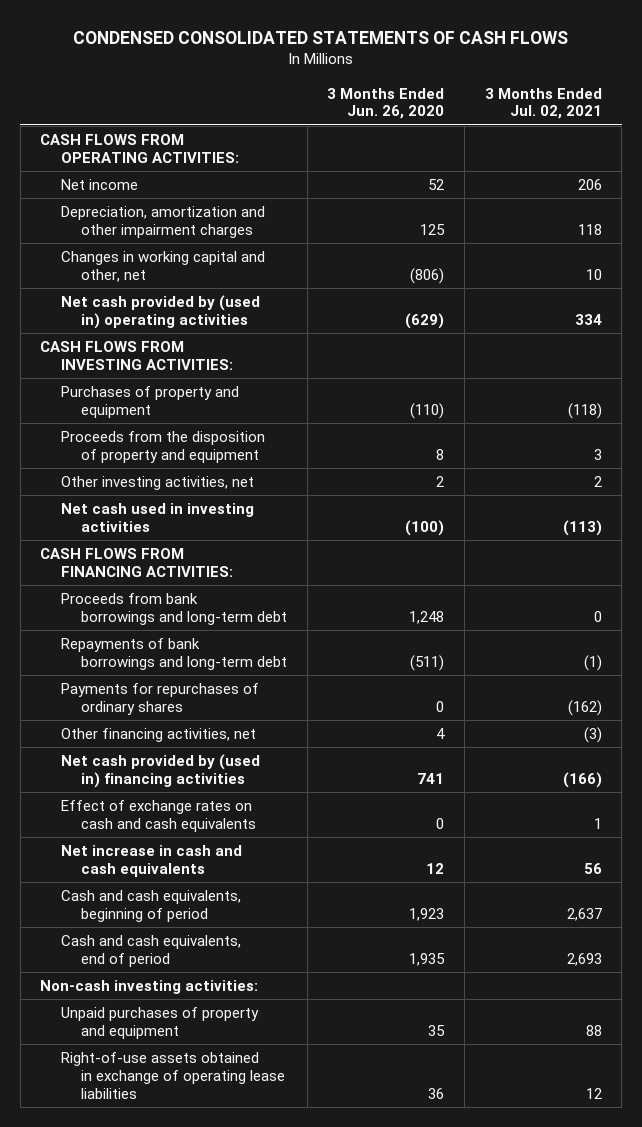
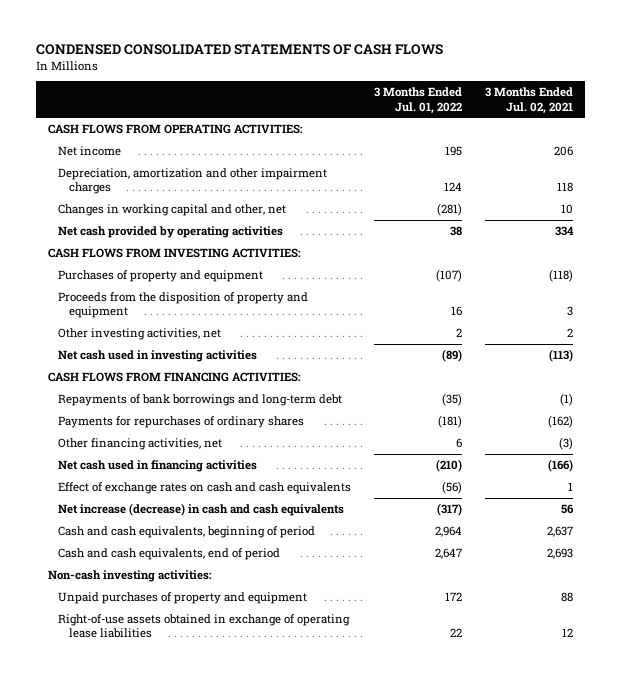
[327,87,445,120] 3 Months Ended Jun. 26, 2020 -> none
none -> [374,87,463,114] 3 Months Ended Jul. 01, 2022
[60,295,260,329] Net cash provided by (used in) operating activities -> [58,226,284,239] Net cash provided by operating activities
[60,593,288,625] Proceeds from bank borrowings and long-term debt -> none
[60,754,260,788] Net cash provided by (used in) financing activities -> [58,460,258,473] Net cash used in financing activities
[60,845,242,877] Net increase in cash and cash equivalents -> [58,503,345,517] Net increase (decrease) in cash and cash equivalents

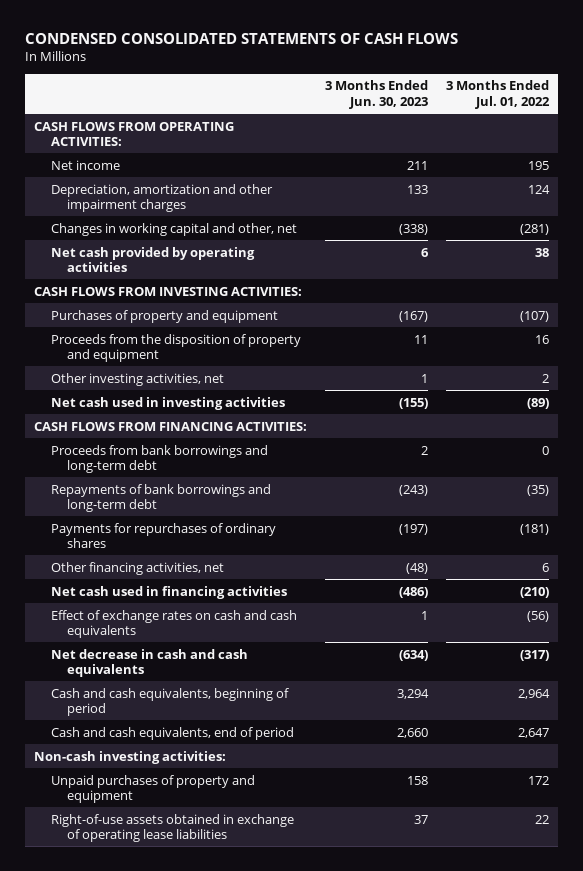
[485,87,574,114] 3 Months Ended Jul. 02, 2021 -> none
none -> [325,80,429,109] 3 Months Ended Jun. 30, 2023
none -> [50,444,268,473] Proceeds from bank borrowings and long-term debt
[58,503,345,517] Net increase (decrease) in cash and cash equivalents -> [50,648,248,677] Net decrease in cash and cash equivalents

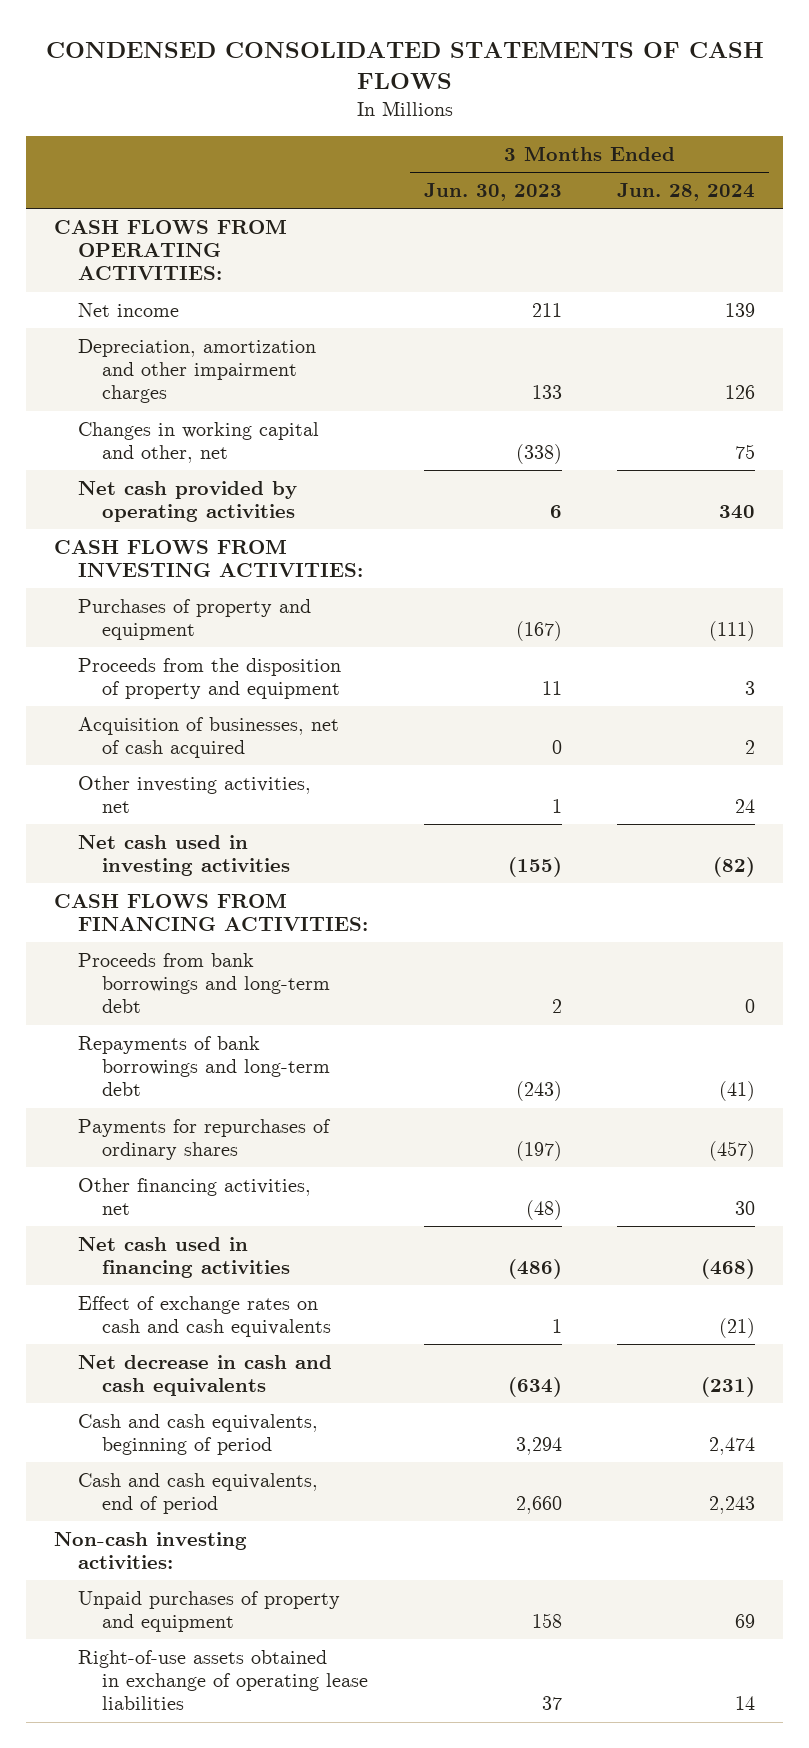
[446,80,551,109] 3 Months Ended Jul. 01, 2022 -> none
none -> [617,183,756,202] Jun. 28, 2024
none -> [78,717,340,759] Acquisition of businesses, net of cash acquired

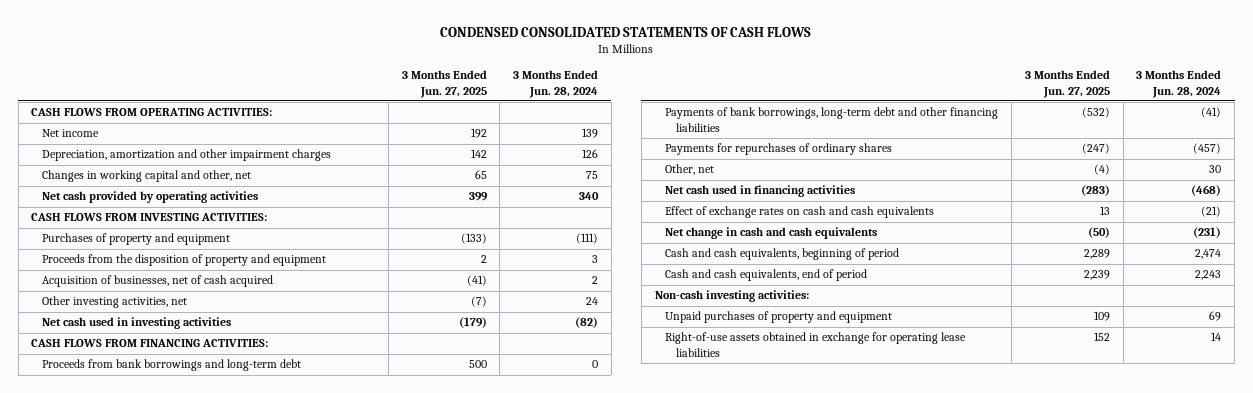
[423,183,562,202] Jun. 30, 2023 -> none
none -> [401,70,487,98] 3 Months Ended Jun. 27, 2025
[78,1036,331,1097] Repayments of bank borrowings and long-term debt -> [665,107,999,132] Payments of bank borrowings, long-term debt and other financing liabilities
[78,1178,312,1216] Other financing activities, net -> [665,164,715,176] Other, net
[78,1355,333,1397] Net decrease in cash and cash equivalents -> [665,227,878,240] Net change in cash and cash equivalents
[78,1650,369,1711] Right-of-use assets obtained in exchange of operating lease liabilities -> [665,332,967,357] Right-of-use assets obtained in exchange for operating lease liabilities

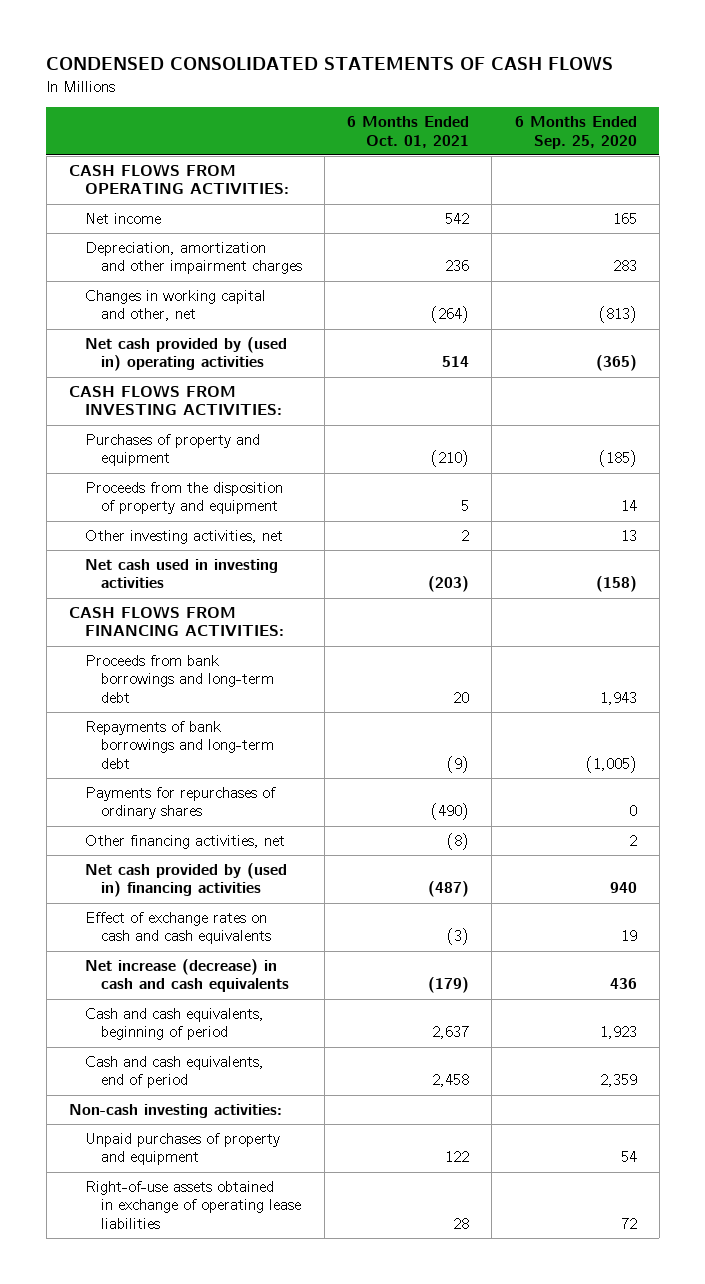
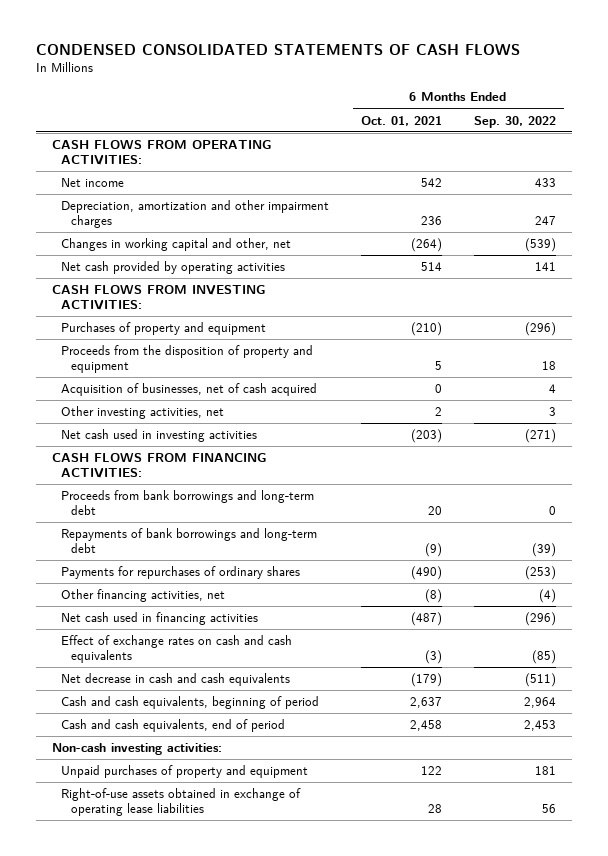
[514,116,637,149] 6 Months Ended Sep. 25, 2020 -> none
none -> [473,115,556,128] Sep. 30, 2022
[84,336,287,372] Net cash provided by (used in) operating activities -> [61,261,286,275] Net cash provided by operating activities
none -> [61,383,318,397] Acquisition of businesses, net of cash acquired
[84,862,287,898] Net cash provided by (used in) financing activities -> [61,612,259,626] Net cash used in financing activities
[84,958,290,993] Net increase (decrease) in cash and cash equivalents -> [61,673,291,687] Net decrease in cash and cash equivalents

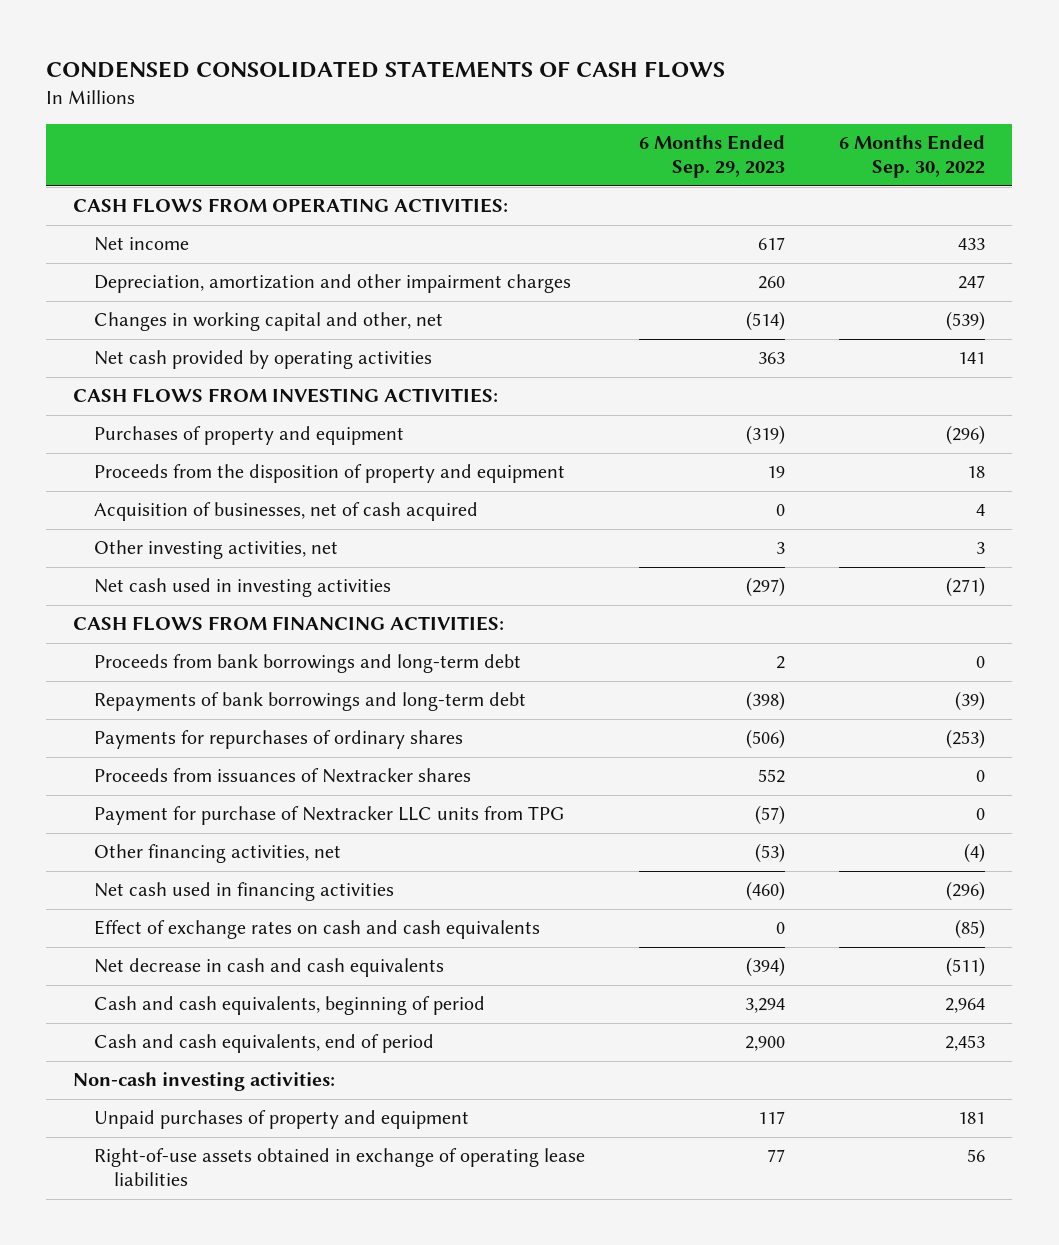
[361,115,443,126] Oct. 01, 2021 -> none
none -> [638,135,785,178] 6 Months Ended Sep. 29, 2023
none -> [93,768,471,784] Proceeds from issuances of Nextracker shares
none -> [93,806,564,826] Payment for purchase of Nextracker LLC units from TPG

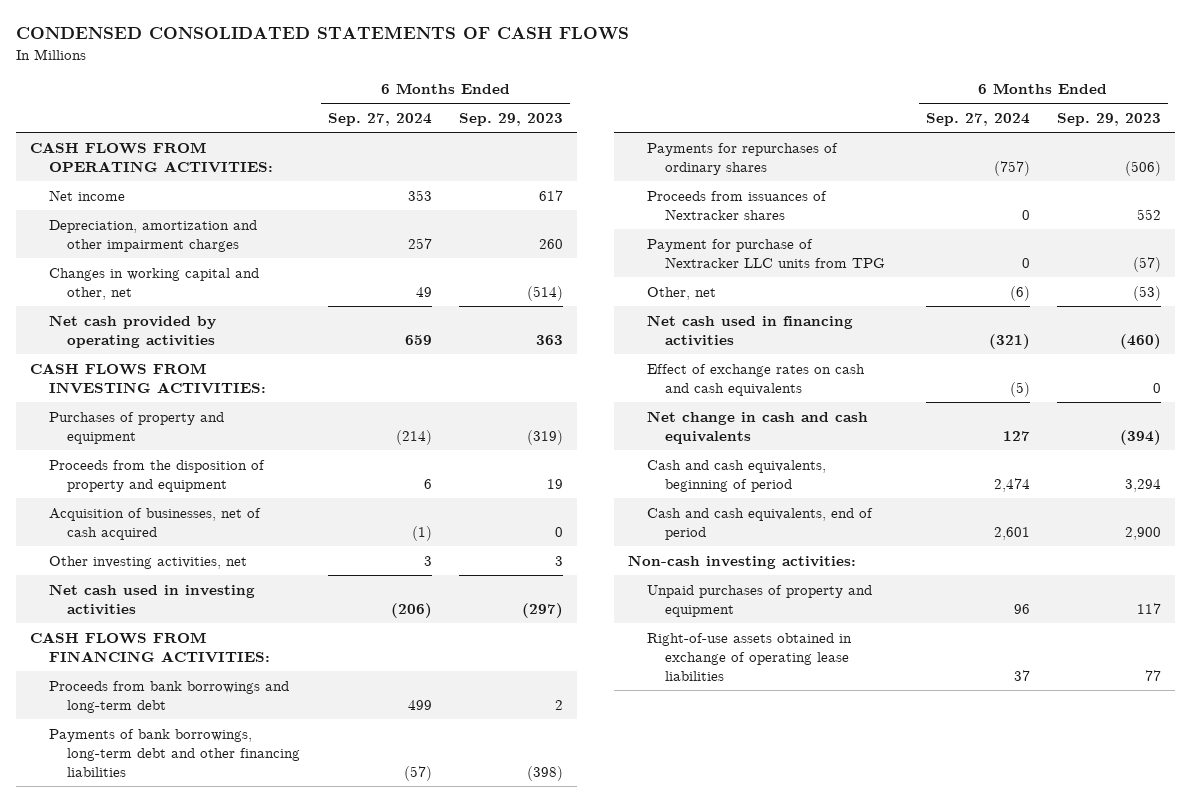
[839,135,986,178] 6 Months Ended Sep. 30, 2022 -> none
none -> [327,112,432,126] Sep. 27, 2024
[93,692,526,712] Repayments of bank borrowings and long-term debt -> [48,728,301,777] Payments of bank borrowings, long-term debt and other financing liabilities
[93,844,341,864] Other financing activities, net -> [646,286,716,300] Other, net
[93,958,444,978] Net decrease in cash and cash equivalents -> [646,410,868,444] Net change in cash and cash equivalents

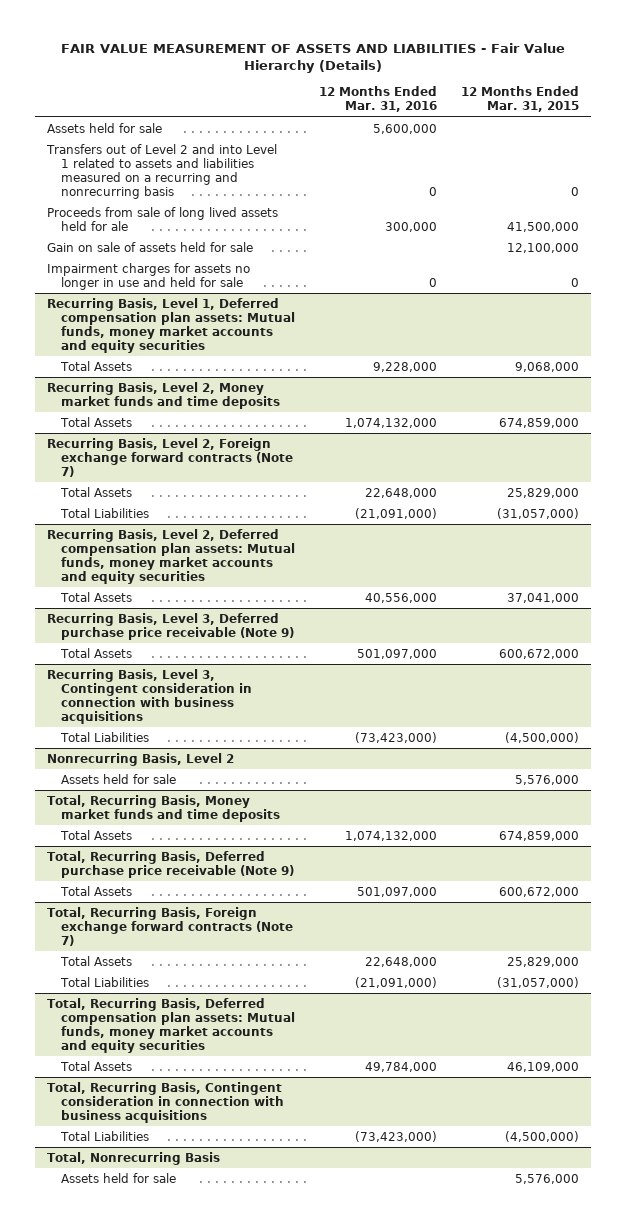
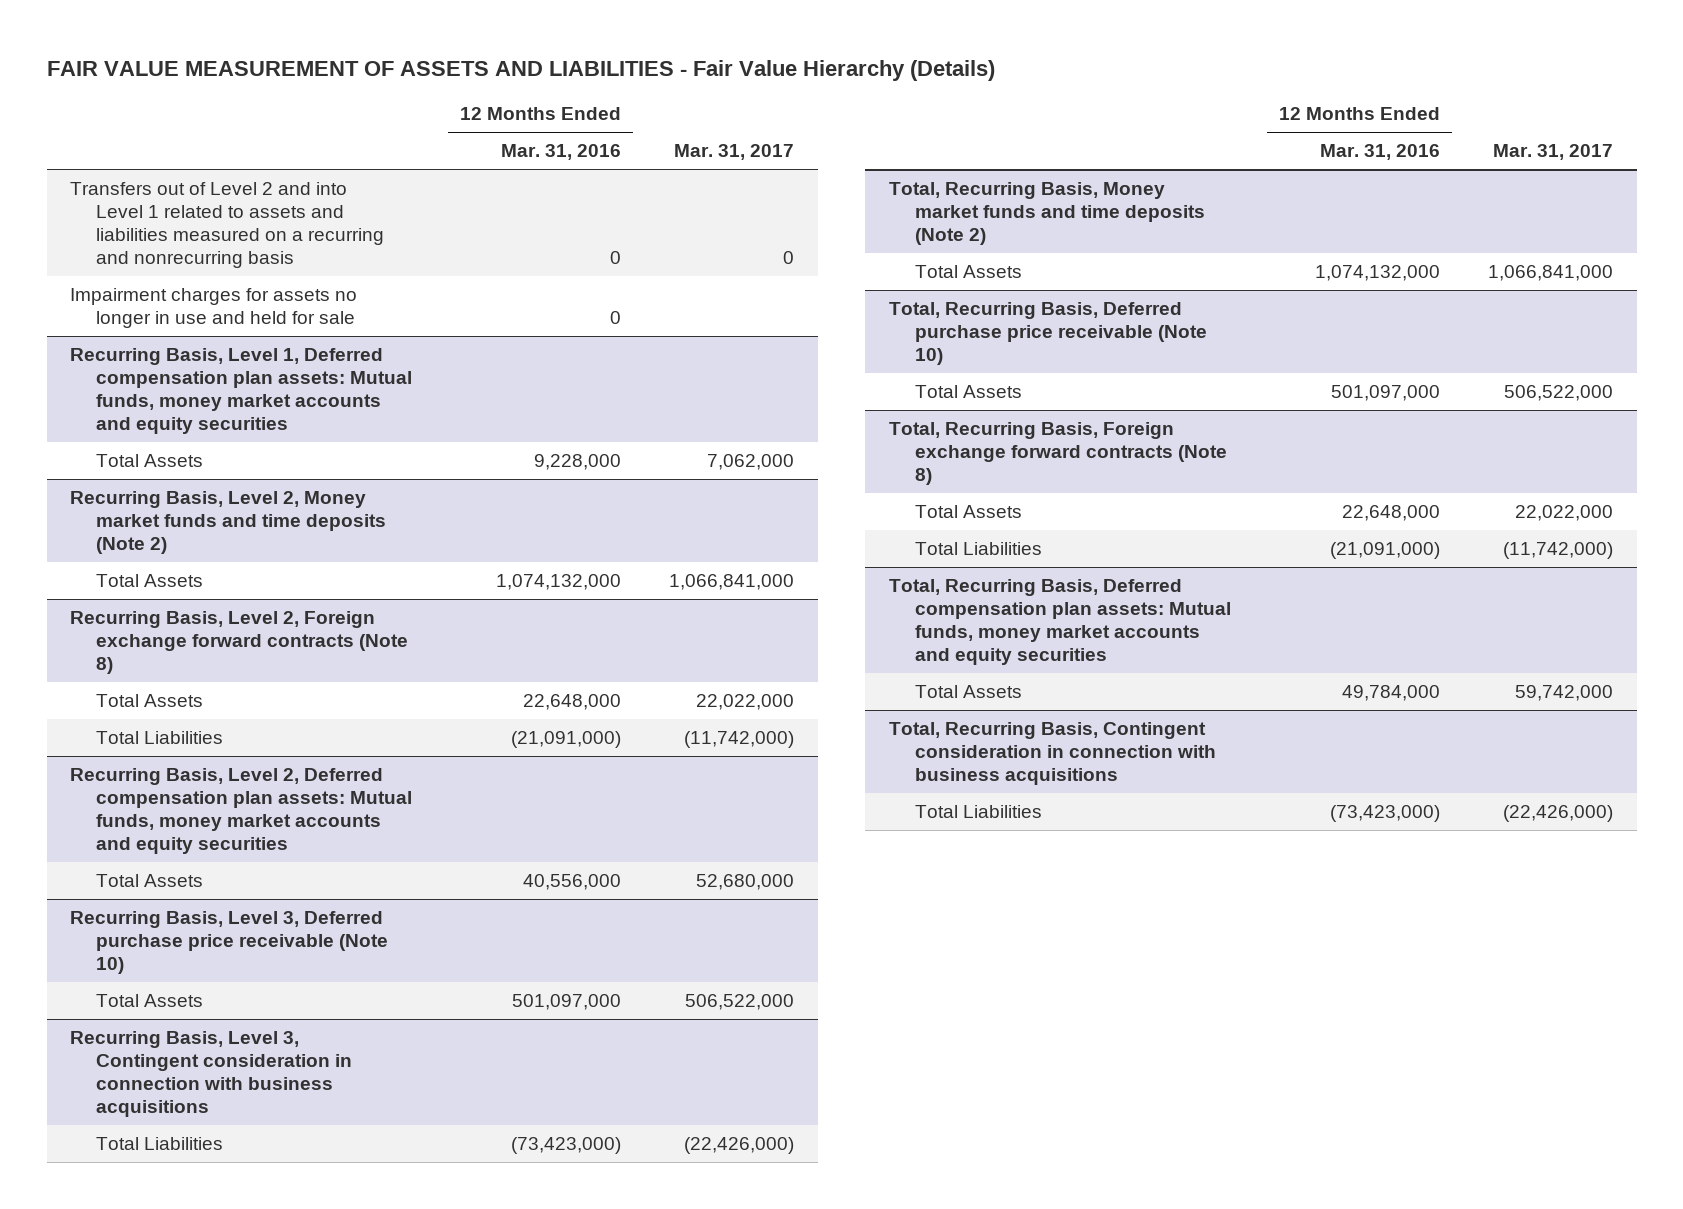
[461,86,580,113] 12 Months Ended Mar. 31, 2015 -> none
none -> [673,144,794,161] Mar. 31, 2017
[47,122,163,133] Assets held for sale -> none
[47,206,279,231] Proceeds from sale of long lived assets held for ale -> none
[47,241,254,252] Gain on sale of assets held for sale -> none
[47,381,281,409] Recurring Basis, Level 2, Money market funds and time deposits -> [70,491,387,554] Recurring Basis, Level 2, Money market funds and time deposits (Note 2)
[47,437,294,477] Recurring Basis, Level 2, Foreign exchange forward contracts (Note 7) -> [70,611,409,674] Recurring Basis, Level 2, Foreign exchange forward contracts (Note 8)
[47,612,295,640] Recurring Basis, Level 3, Deferred purchase price receivable (Note 9) -> [70,911,389,974] Recurring Basis, Level 3, Deferred purchase price receivable (Note 10)
[47,752,235,766] Nonrecurring Basis, Level 2 -> none
[61,773,177,784] Assets held for sale -> none
[47,794,281,822] Total, Recurring Basis, Money market funds and time deposits -> [889,182,1206,245] Total, Recurring Basis, Money market funds and time deposits (Note 2)
[47,850,295,878] Total, Recurring Basis, Deferred purchase price receivable (Note 9) -> [889,302,1208,365] Total, Recurring Basis, Deferred purchase price receivable (Note 10)
[47,906,294,946] Total, Recurring Basis, Foreign exchange forward contracts (Note 7) -> [889,422,1228,485] Total, Recurring Basis, Foreign exchange forward contracts (Note 8)
[47,1151,221,1165] Total, Nonrecurring Basis -> none
[61,1172,177,1183] Assets held for sale -> none

